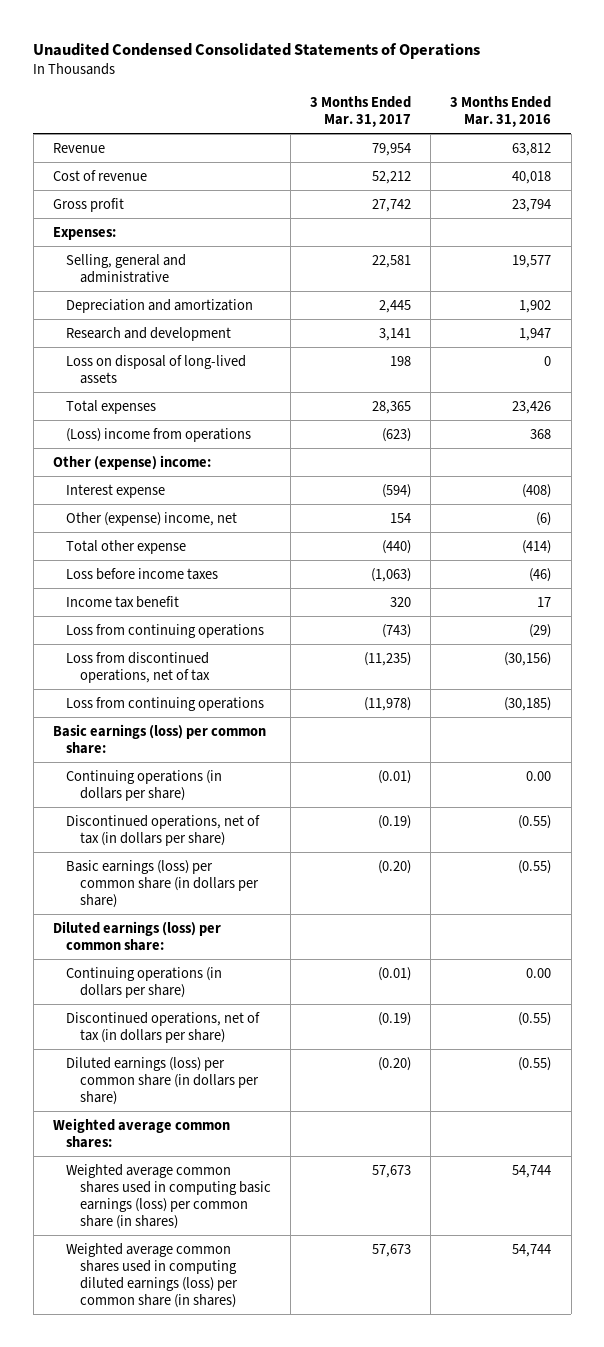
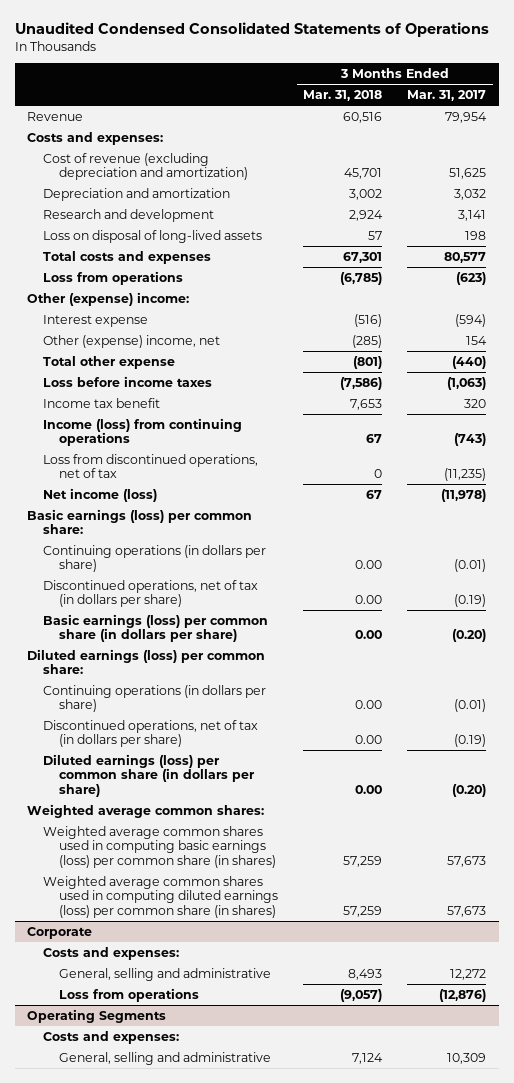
[450,96,552,128] 3 Months Ended Mar. 31, 2016 -> none
none -> [303,90,383,102] Mar. 31, 2018
[52,197,124,212] Gross profit -> none
[52,226,116,240] Expenses: -> none
[66,253,187,283] Selling, general and administrative -> none
none -> [27,131,164,145] Costs and expenses:
[52,169,147,181] Cost of revenue -> [43,152,249,181] Cost of revenue (excluding depreciation and amortization)
[371,170,411,184] 52,212 -> [449,168,487,180] 51,625
[378,299,411,313] 2,445 -> [454,188,487,200] 3,032
[66,399,157,414] Total expenses -> [43,250,212,264] Total costs and expenses
[371,400,411,414] 28,365 -> [444,251,487,263] 80,577
[66,427,252,442] (Loss) income from operations -> [43,270,184,285] Loss from operations
[66,623,265,638] Loss from continuing operations -> [43,417,243,447] Income (loss) from continuing operations
[66,696,265,711] Loss from continuing operations -> [43,487,158,502] Net income (loss)
none -> [27,926,93,939] Corporate
none -> [43,946,180,960] Costs and expenses:
none -> [59,967,272,981] General, selling and administrative
none -> [59,987,200,1002] Loss from operations
none -> [27,1008,167,1023] Operating Segments
none -> [43,1030,180,1044] Costs and expenses:
none -> [59,1051,272,1065] General, selling and administrative

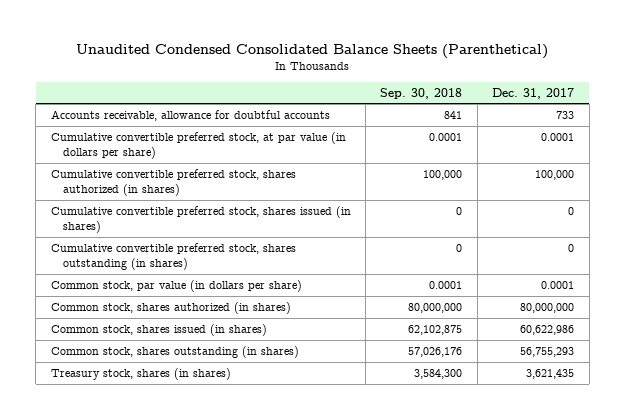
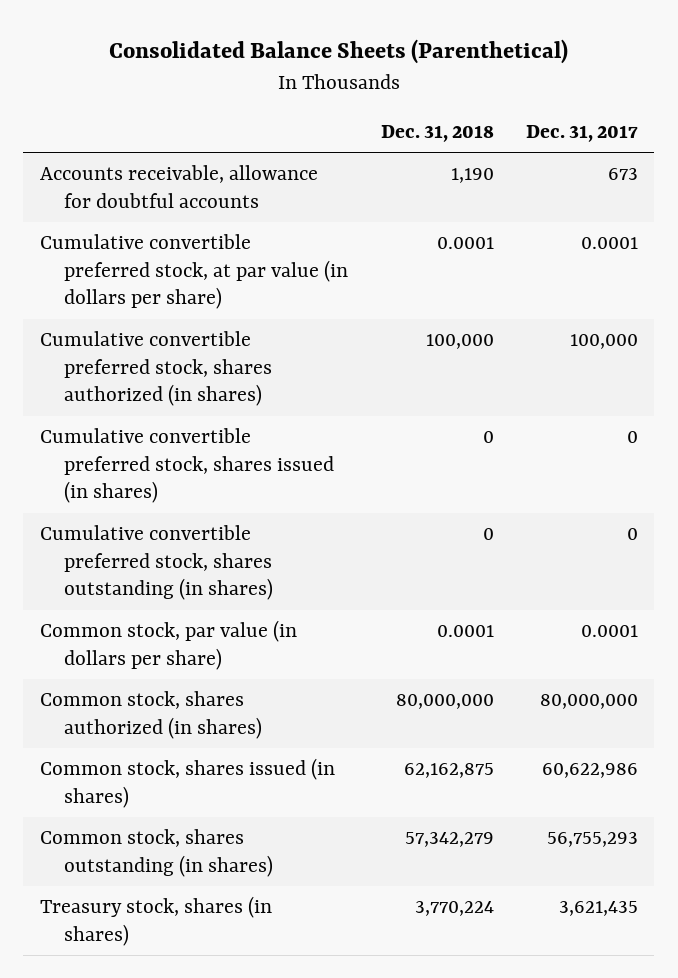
[76,43,549,59] Unaudited Condensed Consolidated Balance Sheets (Parenthetical) -> [108,39,568,65] Consolidated Balance Sheets (Parenthetical)
[380,87,463,99] Sep. 30, 2018 -> none
none -> [380,125,494,143] Dec. 31, 2018
[556,110,575,119] 733 -> [607,168,638,181] 673

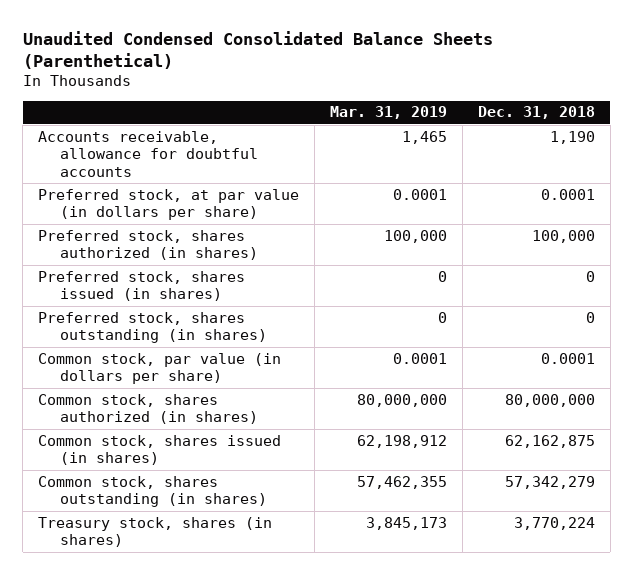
[108,39,568,65] Consolidated Balance Sheets (Parenthetical) -> [22,30,493,70] Unaudited Condensed Consolidated Balance Sheets (Parenthetical)
[525,125,638,143] Dec. 31, 2017 -> none
none -> [329,106,447,120] Mar. 31, 2019
[39,234,349,310] Cumulative convertible preferred stock, at par value (in dollars per share) -> [38,188,300,221] Preferred stock, at par value (in dollars per share)
[39,331,273,407] Cumulative convertible preferred stock, shares authorized (in shares) -> [38,229,258,261] Preferred stock, shares authorized (in shares)
[39,428,335,504] Cumulative convertible preferred stock, shares issued (in shares) -> [38,270,246,302] Preferred stock, shares issued (in shares)
[39,525,274,601] Cumulative convertible preferred stock, shares outstanding (in shares) -> [38,311,267,344] Preferred stock, shares outstanding (in shares)

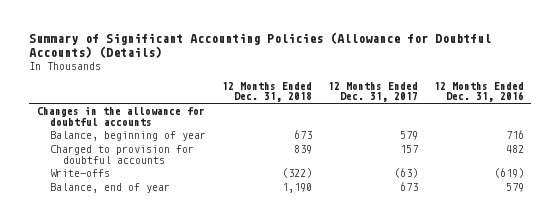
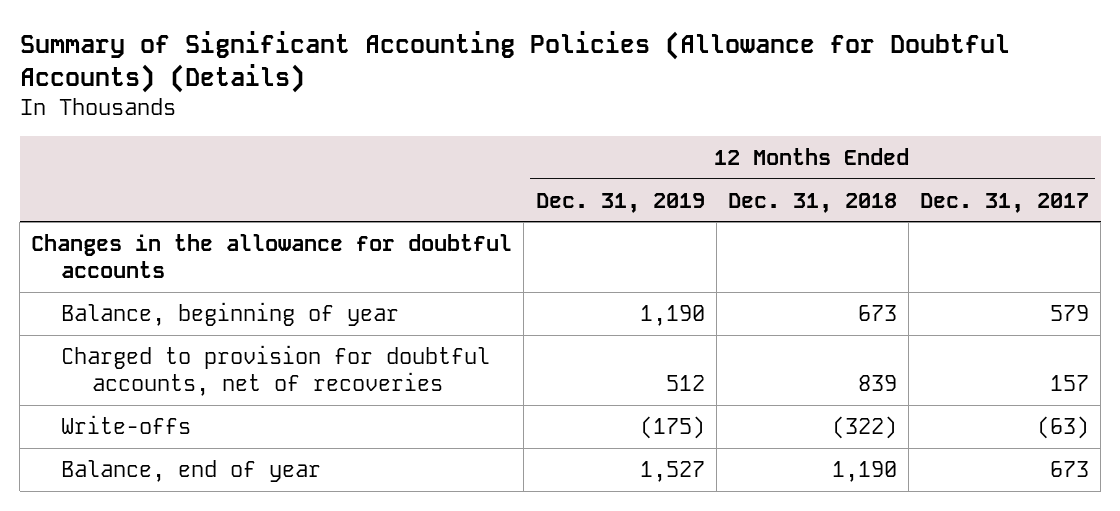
[433,81,524,103] 12 Months Ended Dec. 31, 2016 -> none
none -> [535,192,705,213] Dec. 31, 2019
[49,145,194,164] Charged to provision for doubtful accounts -> [61,344,491,397] Charged to provision for doubtful accounts, net of recoveries

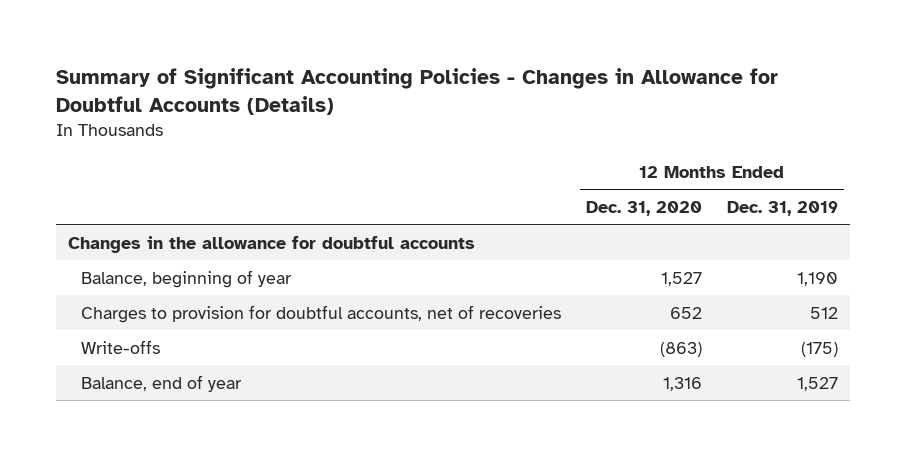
[19,30,1010,93] Summary of Significant Accounting Policies (Allowance for Doubtful Accounts) (Details) -> [55,67,778,115] Summary of Significant Accounting Policies - Changes in Allowance for Doubtful Accounts (Details)
[727,192,897,213] Dec. 31, 2018 -> none
[920,192,1090,213] Dec. 31, 2017 -> none
none -> [585,200,702,216] Dec. 31, 2020
[61,344,491,397] Charged to provision for doubtful accounts, net of recoveries -> [80,304,561,323] Charges to provision for doubtful accounts, net of recoveries

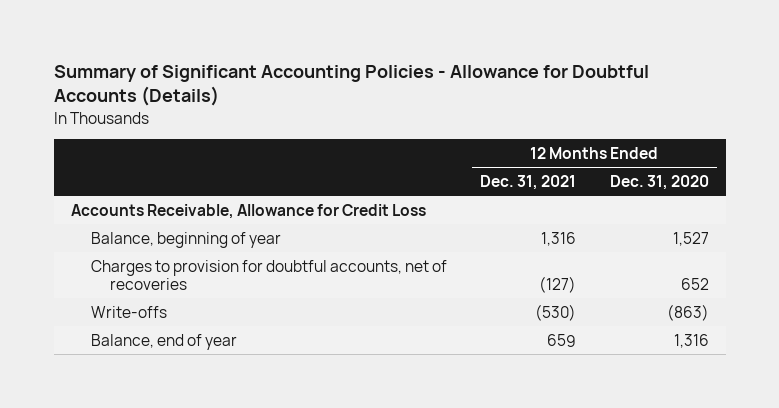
[55,67,778,115] Summary of Significant Accounting Policies - Changes in Allowance for Doubtful Accounts (Details) -> [53,65,649,107] Summary of Significant Accounting Policies - Allowance for Doubtful Accounts (Details)
[726,200,838,216] Dec. 31, 2019 -> none
none -> [480,174,577,190] Dec. 31, 2021
[68,235,476,253] Changes in the allowance for doubtful accounts -> [70,203,426,219] Accounts Receivable, Allowance for Credit Loss

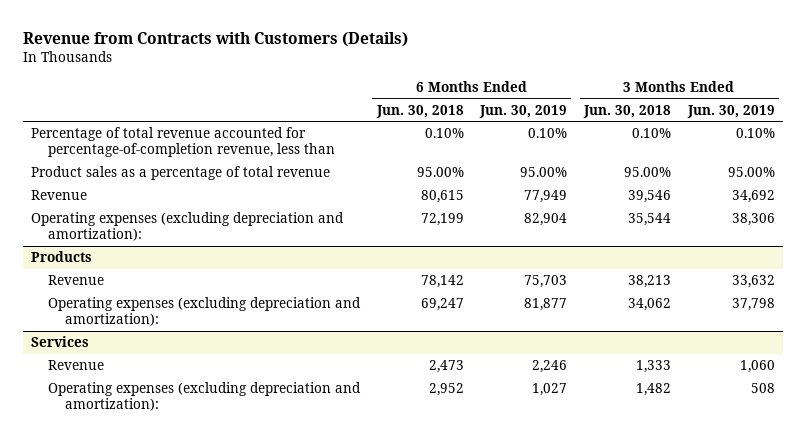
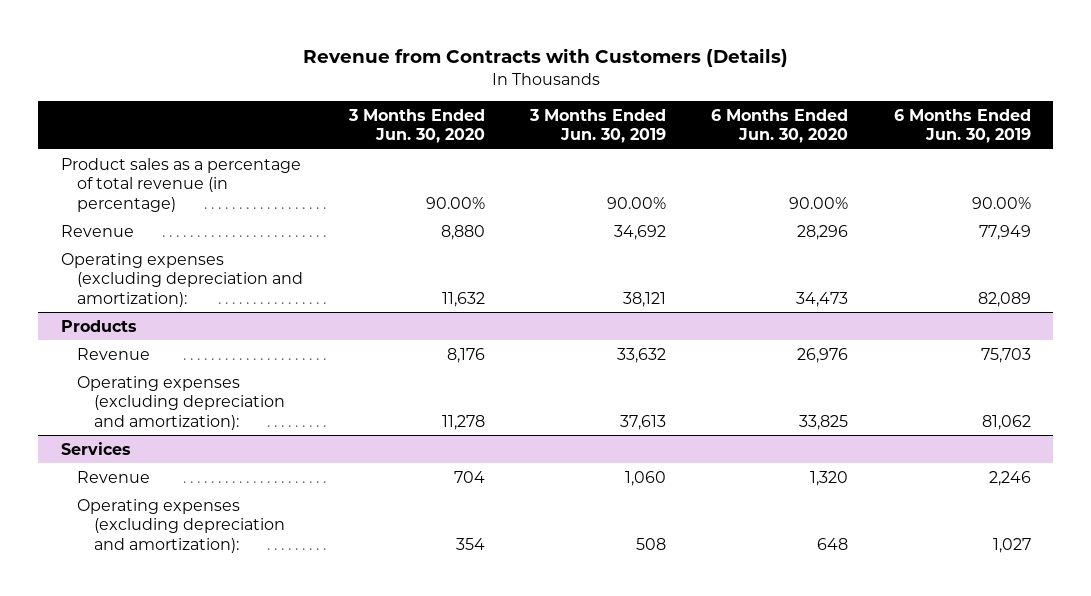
[375,104,464,118] Jun. 30, 2018 -> none
[582,104,671,118] Jun. 30, 2018 -> none
none -> [347,108,485,144] 3 Months Ended Jun. 30, 2020
none -> [711,108,849,144] 6 Months Ended Jun. 30, 2020
[31,127,336,158] Percentage of total revenue accounted for percentage-of-completion revenue, less than -> none
[31,166,331,181] Product sales as a percentage of total revenue -> [60,157,301,212] Product sales as a percentage of total revenue (in percentage)
[520,167,568,178] 95.00% -> [971,196,1031,209] 90.00%
[727,167,775,178] 95.00% -> [607,196,667,209] 90.00%
[524,213,568,227] 82,904 -> [977,291,1031,307] 82,089
[731,213,775,227] 38,306 -> [623,291,667,307] 38,121
[524,298,568,312] 81,877 -> [981,414,1031,430] 81,062
[731,298,775,312] 37,798 -> [620,414,667,430] 37,613

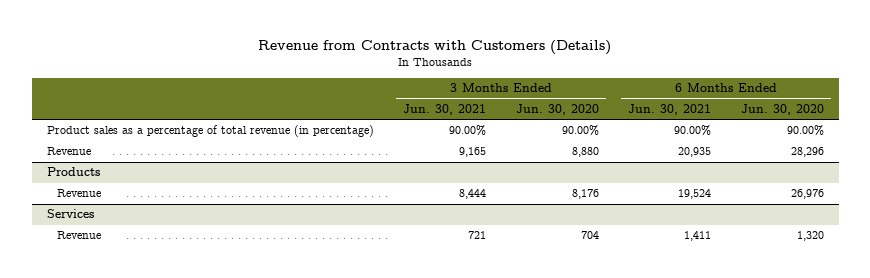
[529,108,667,144] 3 Months Ended Jun. 30, 2019 -> none
[893,108,1031,144] 6 Months Ended Jun. 30, 2019 -> none
none -> [403,103,487,115] Jun. 30, 2021
none -> [628,103,712,115] Jun. 30, 2021
[60,252,304,307] Operating expenses (excluding depreciation and amortization): -> none
[77,375,286,430] Operating expenses (excluding depreciation and amortization): -> none
[77,498,286,553] Operating expenses (excluding depreciation and amortization): -> none

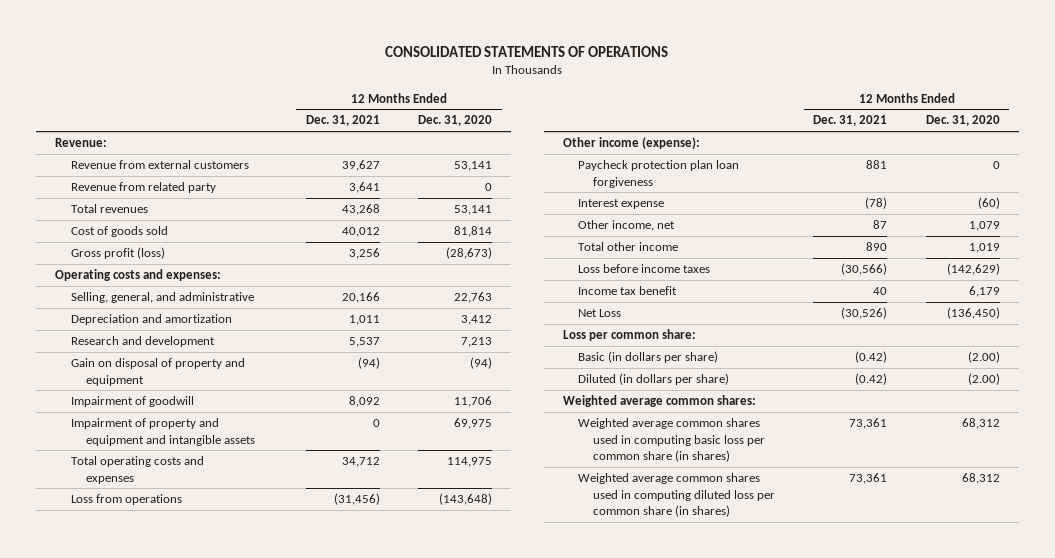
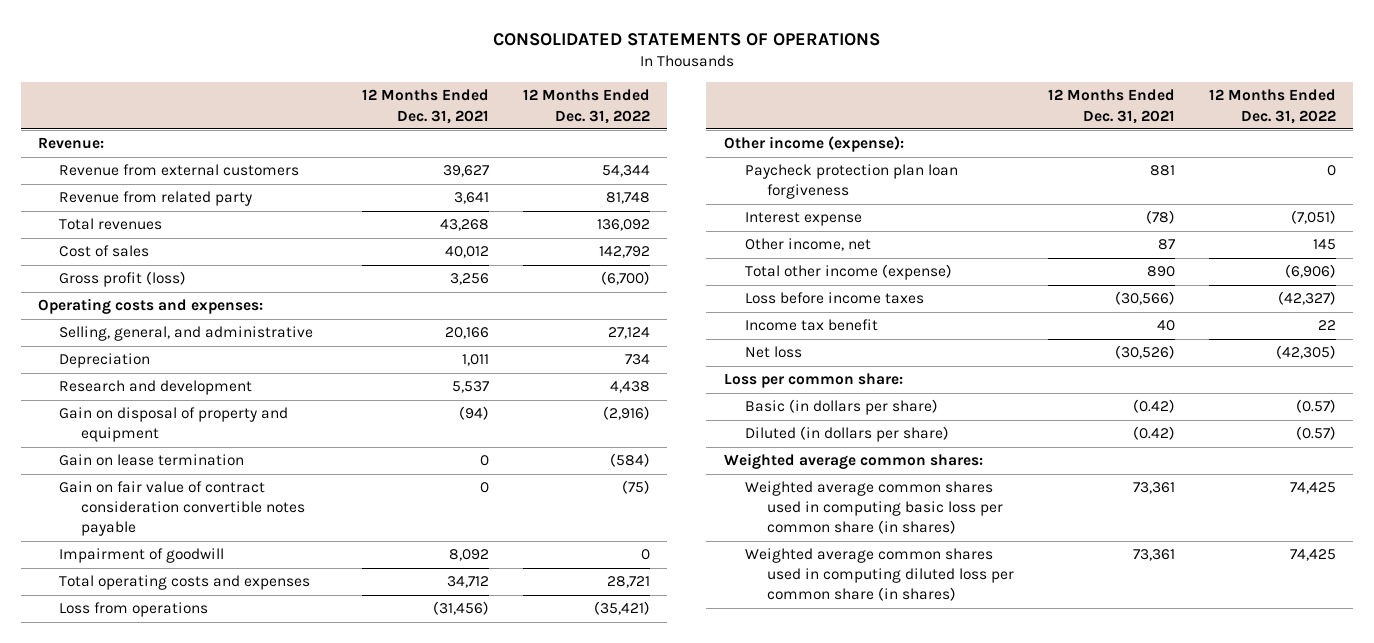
[418,115,493,127] Dec. 31, 2020 -> none
none -> [523,89,651,124] 12 Months Ended Dec. 31, 2022
[70,226,168,238] Cost of goods sold -> [59,245,150,258] Cost of sales
[70,314,232,326] Depreciation and amortization -> [59,353,151,369] Depreciation
none -> [59,454,245,467] Gain on lease termination
none -> [59,481,306,537] Gain on fair value of contract consideration convertible notes payable
[70,418,255,446] Impairment of property and equipment and intangible assets -> none
[578,242,679,252] Total other income -> [745,264,953,281] Total other income (expense)
[578,309,622,318] Net Loss -> [745,346,803,359] Net loss

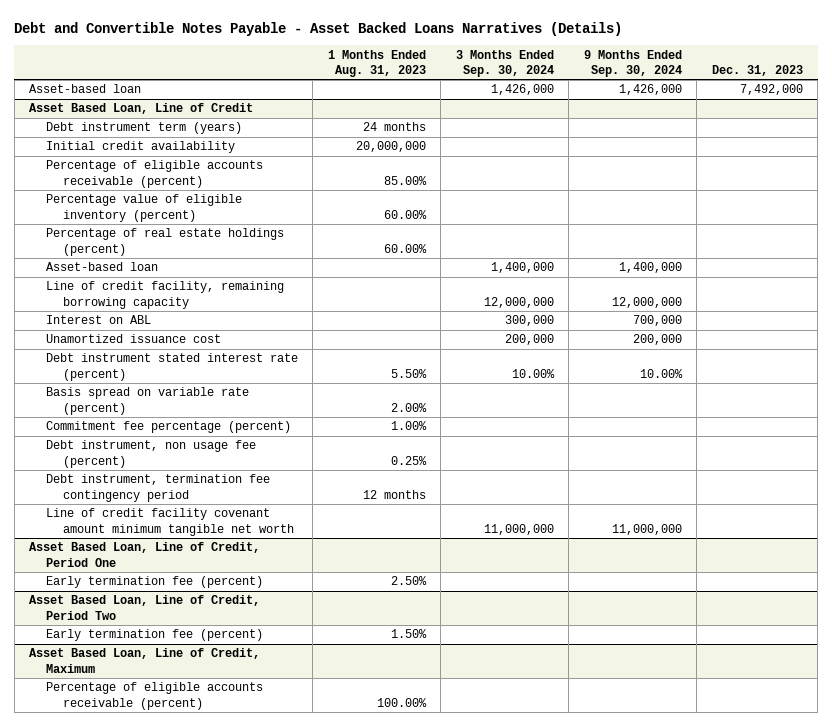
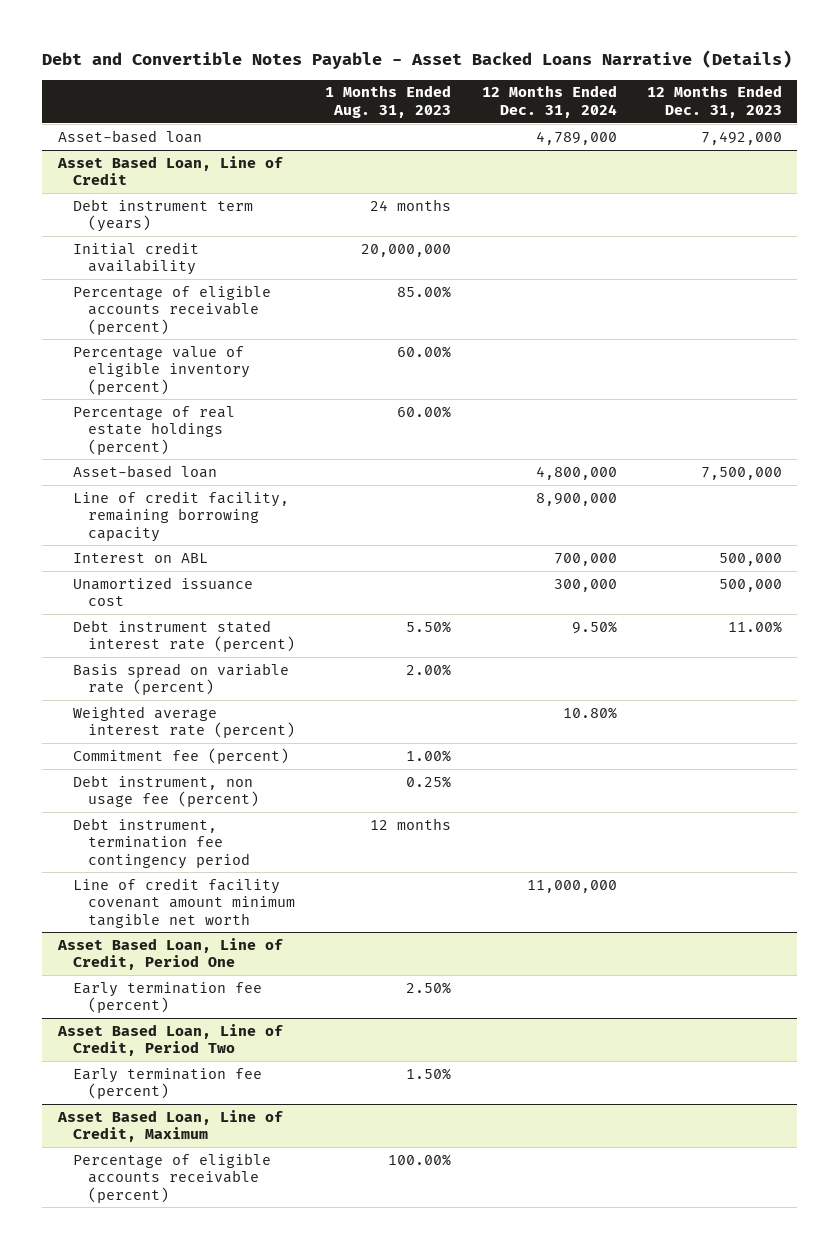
[14,22,623,37] Debt and Convertible Notes Payable - Asset Backed Loans Narratives (Details) -> [42,50,793,70] Debt and Convertible Notes Payable - Asset Backed Loans Narrative (Details)
[455,49,554,77] 3 Months Ended Sep. 30, 2024 -> none
[583,49,682,77] 9 Months Ended Sep. 30, 2024 -> none
[711,64,803,76] Dec. 31, 2023 -> none
none -> [481,85,617,118] 12 Months Ended Dec. 31, 2024
none -> [647,85,783,118] 12 Months Ended Dec. 31, 2023
none -> [72,705,296,739] Weighted average interest rate (percent)
[45,421,291,434] Commitment fee percentage (percent) -> [72,747,289,764] Commitment fee (percent)

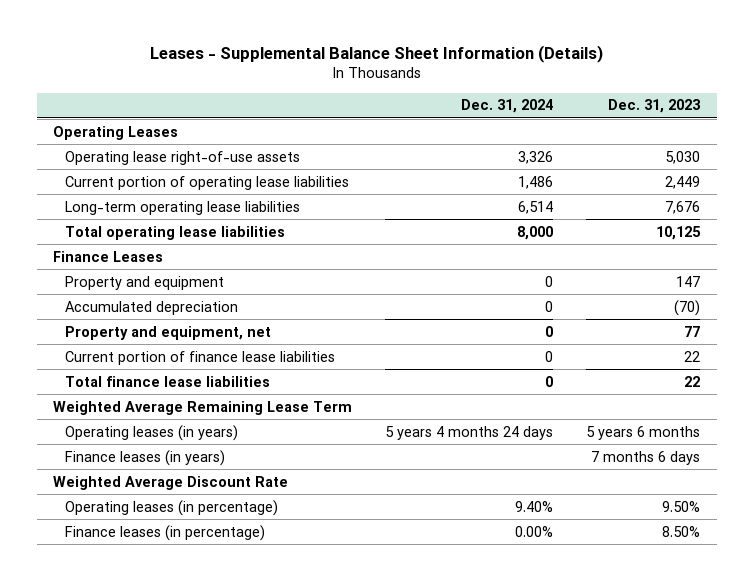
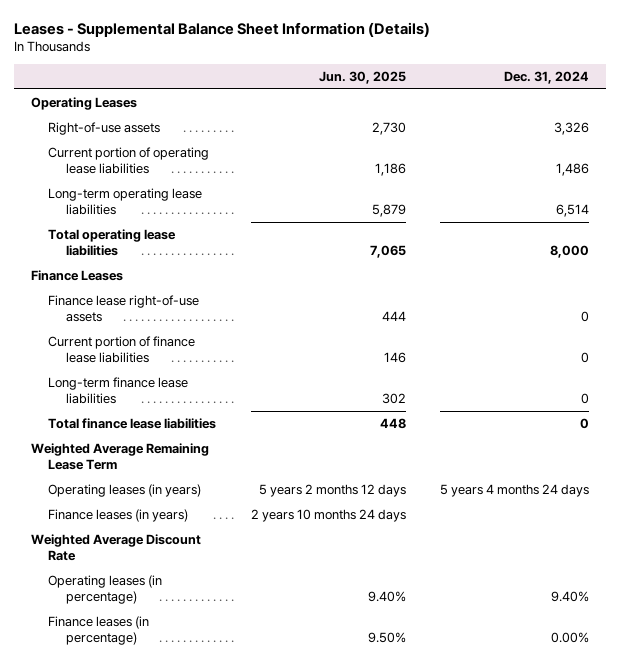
[608,99,701,114] Dec. 31, 2023 -> none
none -> [318,70,406,84] Jun. 30, 2025
[65,150,301,165] Operating lease right-of-use assets -> [48,121,161,135] Right-of-use assets
[65,300,239,315] Accumulated depreciation -> none
[65,325,272,340] Property and equipment, net -> none
[65,275,225,290] Property and equipment -> [48,294,200,322] Finance lease right-of-use assets
none -> [48,376,189,404] Long-term finance lease liabilities

